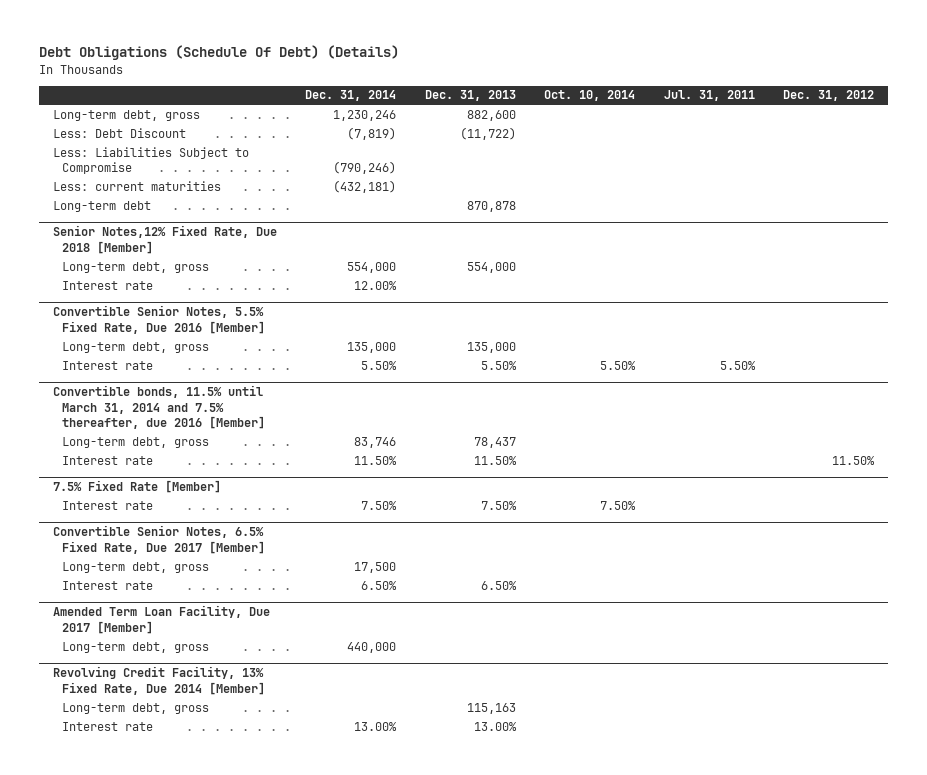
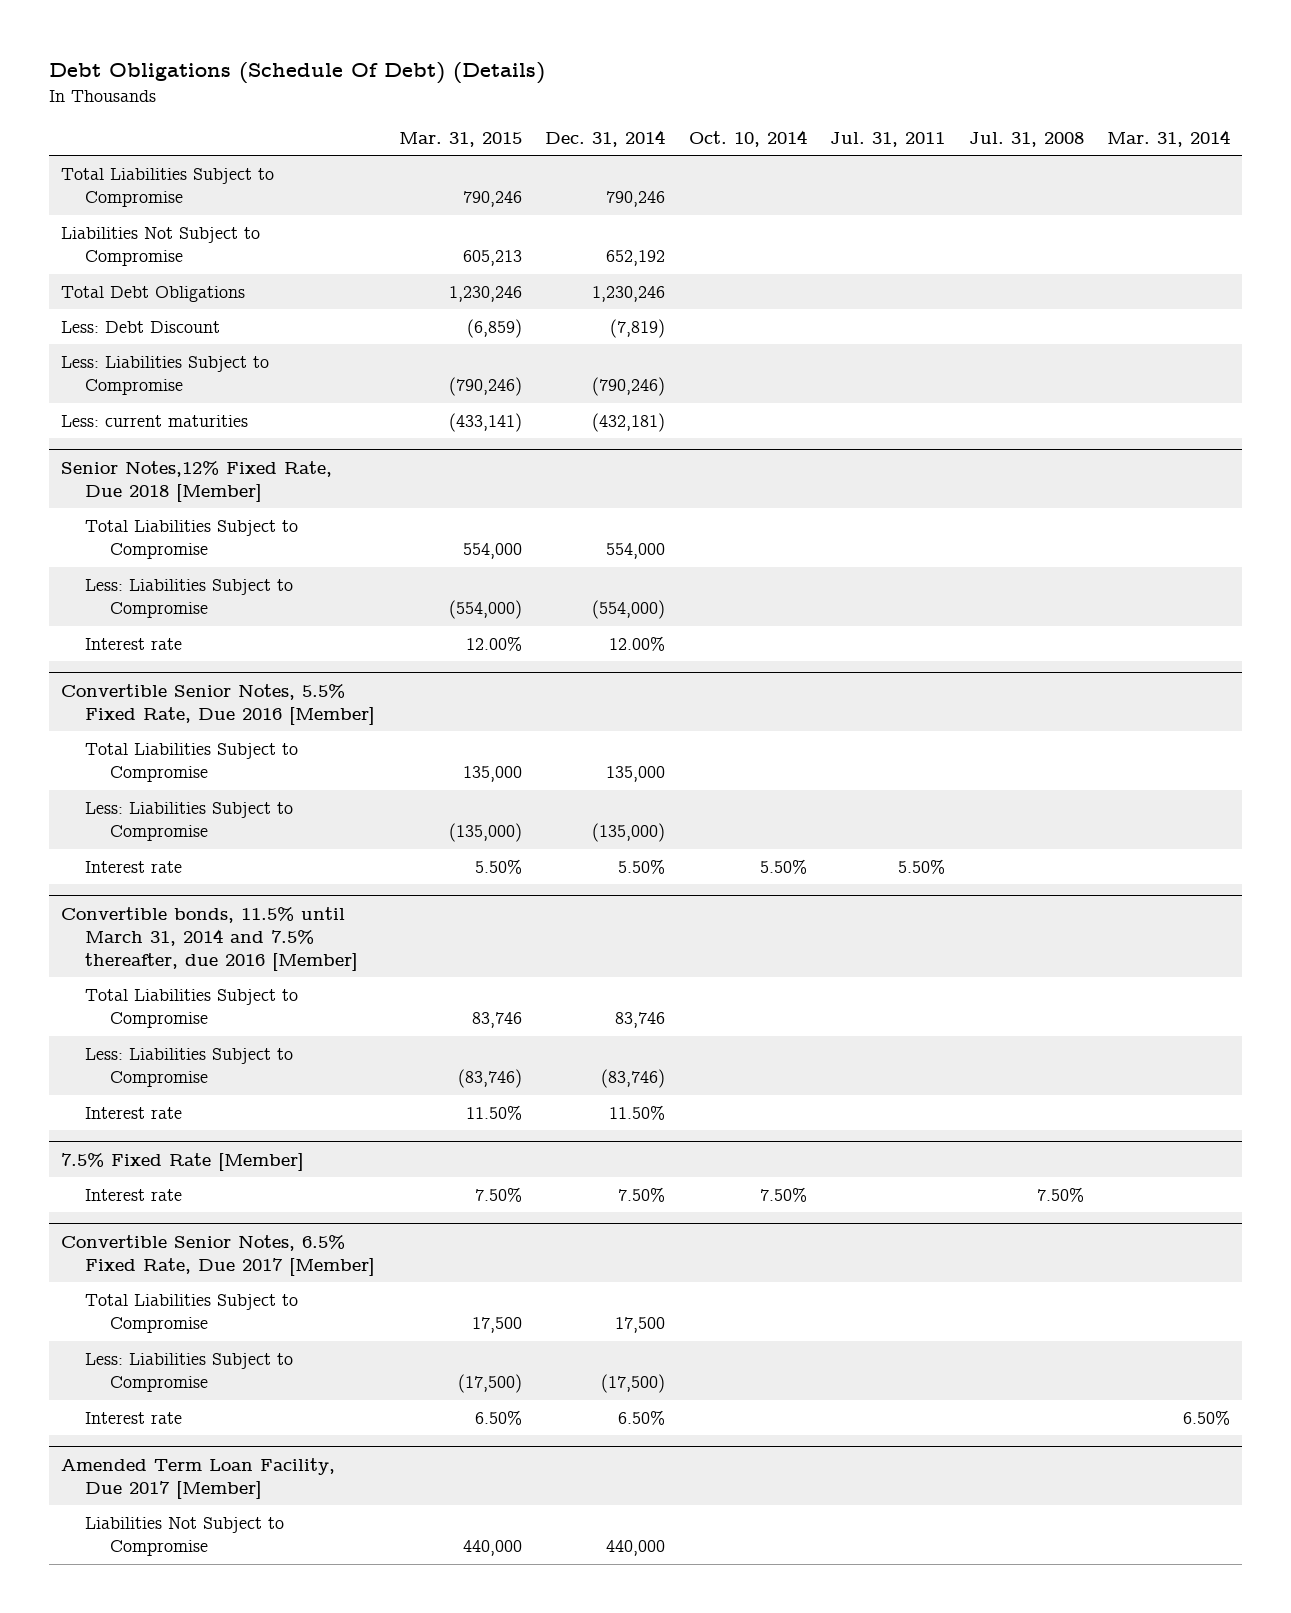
[424,90,516,102] Dec. 31, 2013 -> none
[783,90,875,102] Dec. 31, 2012 -> none
none -> [398,131,522,147] Mar. 31, 2015
none -> [968,131,1084,147] Jul. 31, 2008
none -> [1107,129,1231,147] Mar. 31, 2014
none -> [61,167,275,208] Total Liabilities Subject to Compromise
none -> [61,226,261,267] Liabilities Not Subject to Compromise
[53,109,201,121] Long-term debt, gross -> [61,285,246,302] Total Debt Obligations
[53,200,152,212] Long-term debt -> none
[62,261,210,273] Long-term debt, gross -> [85,519,299,560] Total Liabilities Subject to Compromise
none -> [85,578,294,619] Less: Liabilities Subject to Compromise
[62,341,210,353] Long-term debt, gross -> [85,742,299,783] Total Liabilities Subject to Compromise
none -> [85,801,294,842] Less: Liabilities Subject to Compromise
[62,436,210,448] Long-term debt, gross -> [85,988,299,1029] Total Liabilities Subject to Compromise
none -> [85,1047,294,1088] Less: Liabilities Subject to Compromise
[62,561,210,573] Long-term debt, gross -> [85,1293,299,1334] Total Liabilities Subject to Compromise
none -> [85,1352,294,1393] Less: Liabilities Subject to Compromise
[62,641,210,653] Long-term debt, gross -> none
[53,666,266,695] Revolving Credit Facility, 13% Fixed Rate, Due 2014 [Member] -> none
[62,702,210,714] Long-term debt, gross -> none
[62,721,154,731] Interest rate -> none
none -> [85,1516,285,1557] Liabilities Not Subject to Compromise

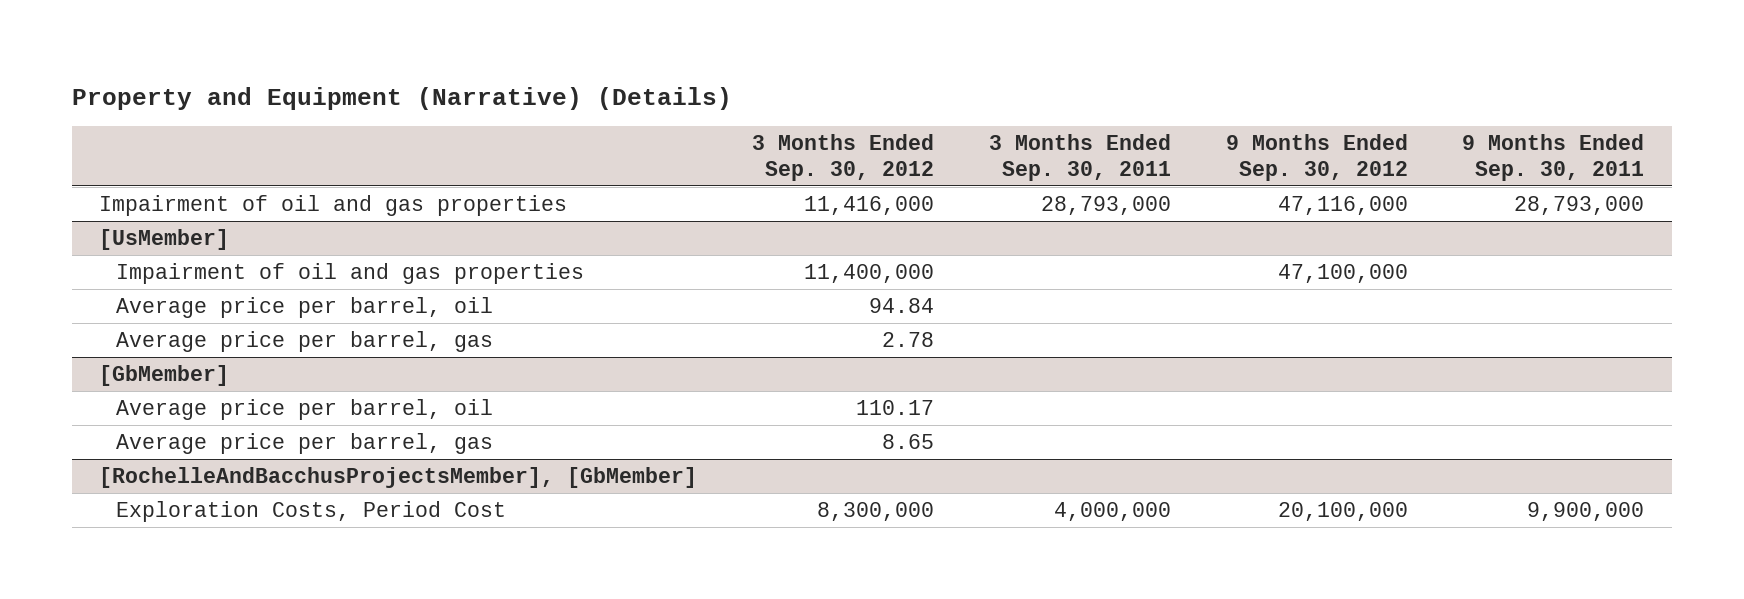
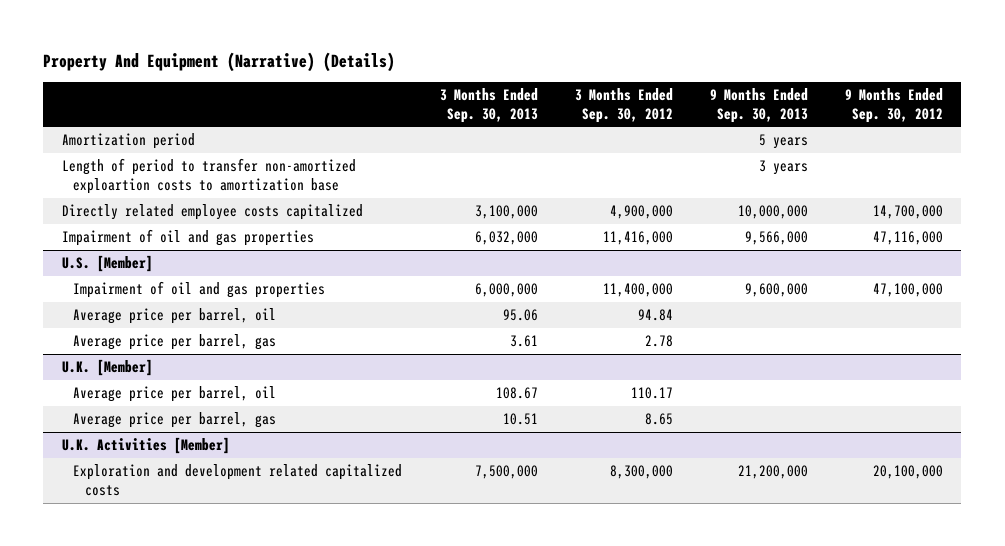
[71,86,732,110] Property and Equipment (Narrative) (Details) -> [43,51,396,72] Property And Equipment (Narrative) (Details)
[988,134,1171,181] 3 Months Ended Sep. 30, 2011 -> none
[1462,134,1645,181] 9 Months Ended Sep. 30, 2011 -> none
none -> [439,87,538,123] 3 Months Ended Sep. 30, 2013
none -> [709,87,808,123] 9 Months Ended Sep. 30, 2013
none -> [61,133,195,150] Amortization period
none -> [61,158,356,195] Length of period to transfer non-amortized exploartion costs to amortization base
none -> [61,204,363,221] Directly related employee costs capitalized
[99,229,230,251] [UsMember] -> none
none -> [61,255,153,273] U.S. [Member]
[99,365,230,387] [GbMember] -> none
none -> [61,359,153,377] U.K. [Member]
[99,467,698,489] [RochelleAndBacchusProjectsMember], [GbMember] -> none
none -> [61,437,230,455] U.K. Activities [Member]
[115,501,506,523] Exploration Costs, Period Cost -> [73,464,403,497] Exploration and development related capitalized costs

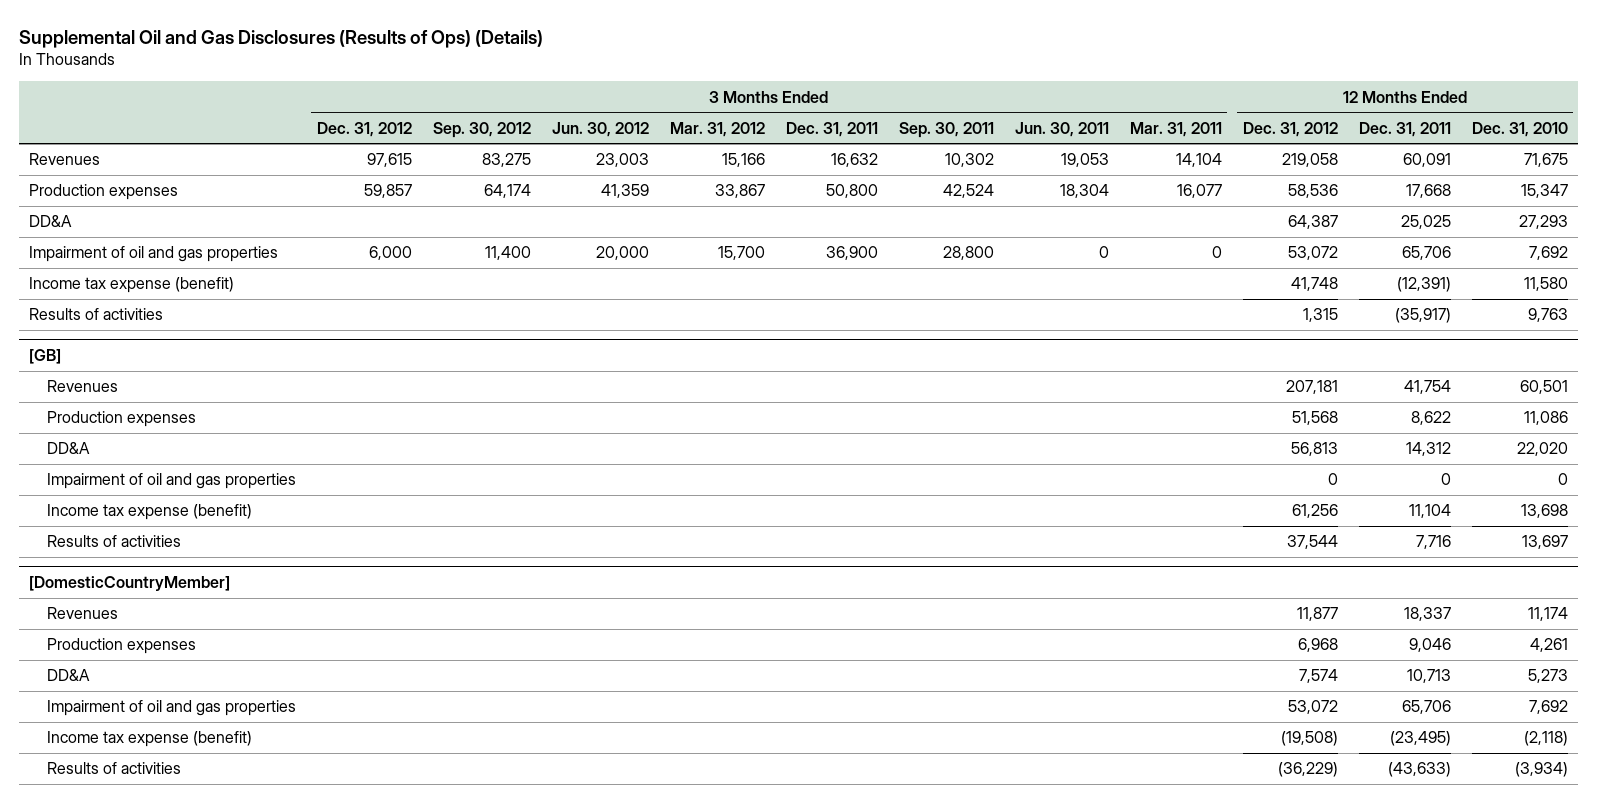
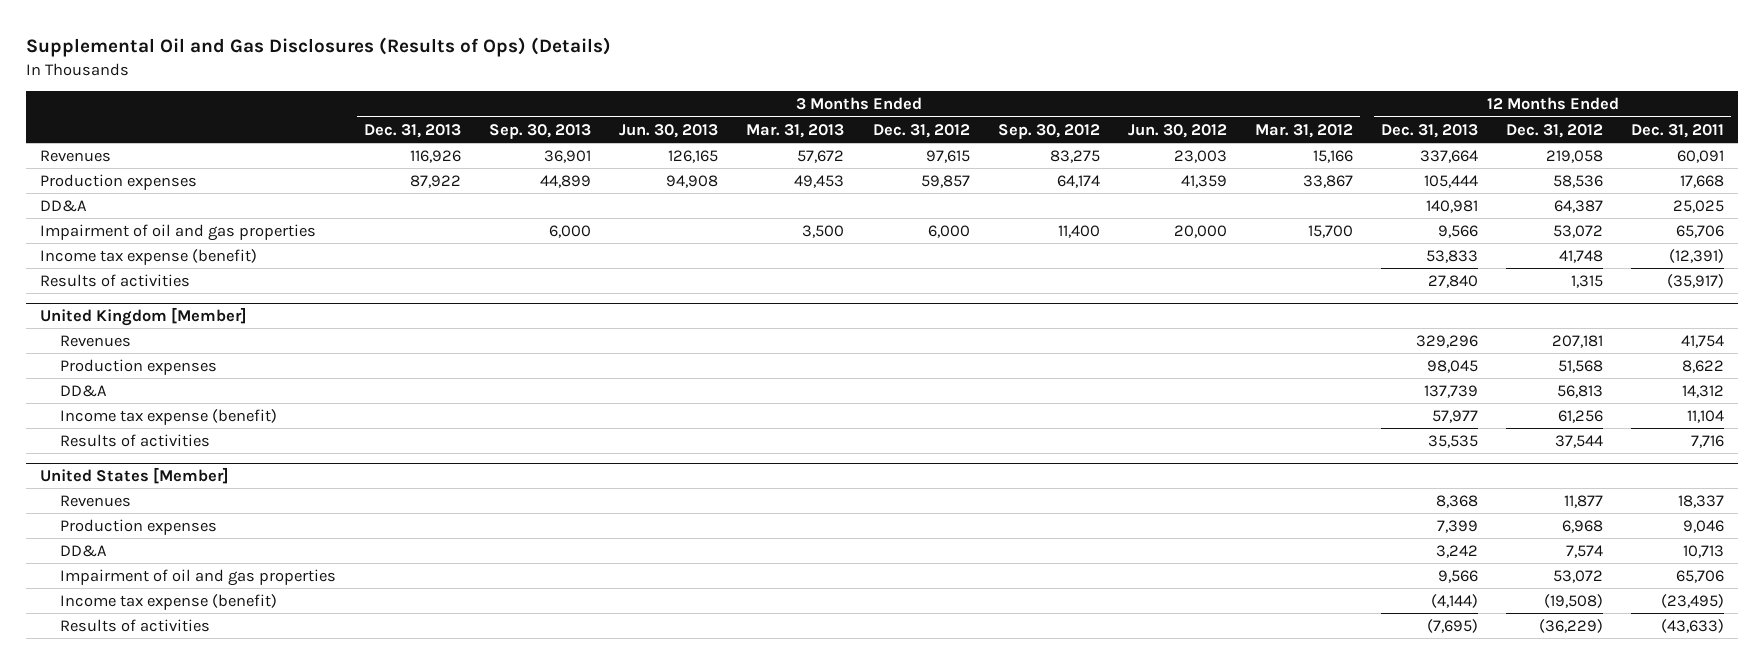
[785,121,878,137] Dec. 31, 2011 -> none
[898,121,994,138] Sep. 30, 2011 -> none
[1014,121,1109,137] Jun. 30, 2011 -> none
[1129,121,1222,137] Mar. 31, 2011 -> none
[1471,121,1568,137] Dec. 31, 2010 -> none
none -> [364,123,462,138] Dec. 31, 2013
none -> [489,123,592,139] Sep. 30, 2013
none -> [619,123,719,138] Jun. 30, 2013
none -> [746,123,845,138] Mar. 31, 2013
none -> [1381,123,1479,138] Dec. 31, 2013
[29,349,62,365] [GB] -> none
none -> [40,306,248,326] United Kingdom [Member]
[46,473,296,490] Impairment of oil and gas properties -> none
[29,576,231,592] [DomesticCountryMember] -> none
none -> [40,466,230,484] United States [Member]

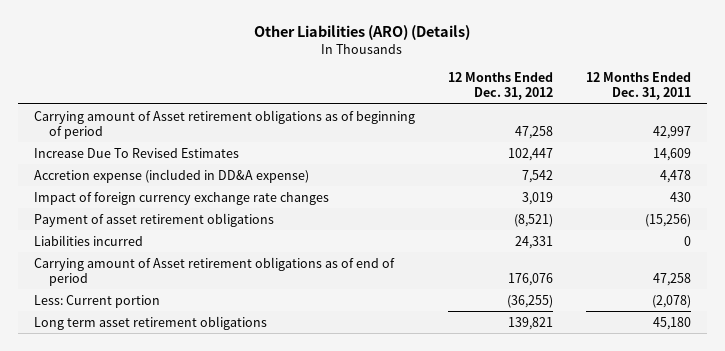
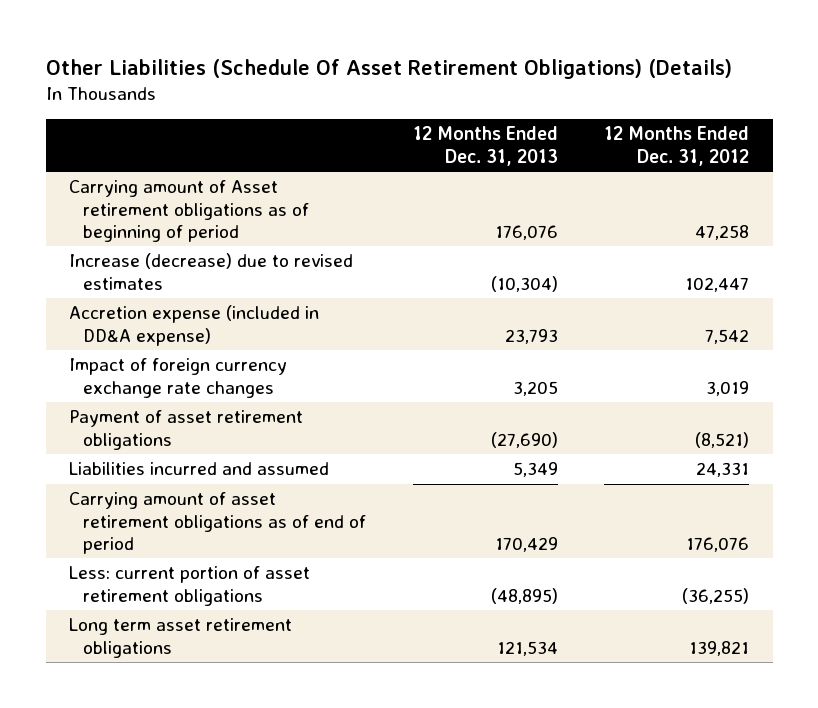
[254,25,471,41] Other Liabilities (ARO) (Details) -> [45,59,732,80] Other Liabilities (Schedule Of Asset Retirement Obligations) (Details)
[585,72,691,101] 12 Months Ended Dec. 31, 2011 -> none
none -> [412,126,558,166] 12 Months Ended Dec. 31, 2013
[34,147,240,158] Increase Due To Revised Estimates -> [69,253,354,290] Increase (decrease) due to revised estimates
[34,234,144,246] Liabilities incurred -> [69,462,330,476] Liabilities incurred and assumed
[34,256,396,286] Carrying amount of Asset retirement obligations as of end of period -> [69,492,367,554] Carrying amount of asset retirement obligations as of end of period
[34,294,161,308] Less: Current portion -> [69,566,311,606] Less: current portion of asset retirement obligations

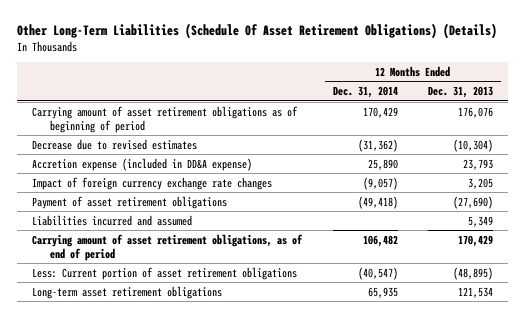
[45,59,732,80] Other Liabilities (Schedule Of Asset Retirement Obligations) (Details) -> [16,22,497,39] Other Long-Term Liabilities (Schedule Of Asset Retirement Obligations) (Details)
[604,126,750,166] 12 Months Ended Dec. 31, 2012 -> none
none -> [332,86,398,99] Dec. 31, 2014
[69,180,310,242] Carrying amount of Asset retirement obligations as of beginning of period -> [32,105,299,133] Carrying amount of asset retirement obligations as of beginning of period
[69,253,354,290] Increase (decrease) due to revised estimates -> [32,138,198,150] Decrease due to revised estimates
[69,492,367,554] Carrying amount of asset retirement obligations as of end of period -> [32,233,304,261] Carrying amount of asset retirement obligations, as of end of period
[69,566,311,606] Less: current portion of asset retirement obligations -> [32,266,298,280] Less: Current portion of asset retirement obligations
[69,618,293,658] Long term asset retirement obligations -> [32,285,223,299] Long-term asset retirement obligations

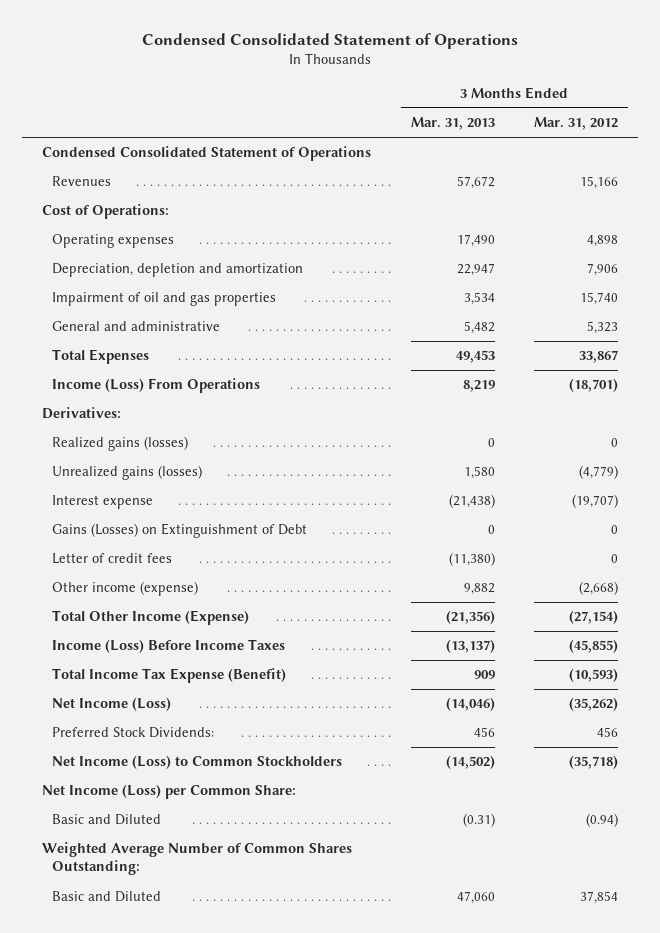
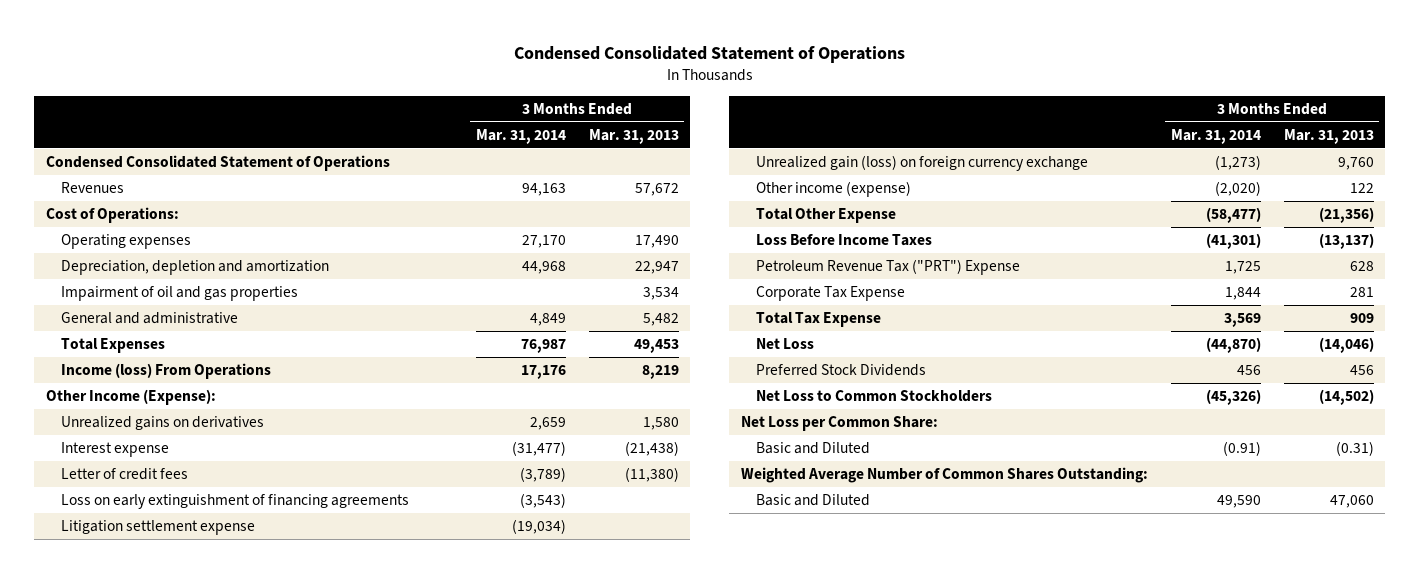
[534,117,619,131] Mar. 31, 2012 -> none
none -> [475,129,566,145] Mar. 31, 2014
[42,407,122,420] Derivatives: -> none
[52,436,189,452] Realized gains (losses) -> none
[52,378,261,394] Income (Loss) From Operations -> [60,363,271,380] Income (loss) From Operations
none -> [45,389,216,406] Other Income (Expense):
[52,465,203,481] Unrealized gains (losses) -> [60,416,264,431] Unrealized gains on derivatives
[52,523,308,539] Gains (Losses) on Extinguishment of Debt -> none
none -> [60,494,409,510] Loss on early extinguishment of financing agreements
none -> [60,520,255,536] Litigation settlement expense
none -> [755,155,1088,172] Unrealized gain (loss) on foreign currency exchange
[463,583,495,596] 9,882 -> [1349,183,1374,194] 122
[52,610,250,626] Total Other Income (Expense) -> [755,208,896,224] Total Other Expense
[52,639,286,654] Income (Loss) Before Income Taxes -> [755,234,932,247] Loss Before Income Taxes
none -> [755,259,1020,276] Petroleum Revenue Tax ("PRT") Expense
none -> [755,286,905,302] Corporate Tax Expense
[52,668,287,684] Total Income Tax Expense (Benefit) -> [755,312,881,328] Total Tax Expense
[52,697,172,712] Net Income (Loss) -> [755,338,814,350] Net Loss
[52,727,215,739] Preferred Stock Dividends: -> [755,364,926,377] Preferred Stock Dividends
[52,755,343,770] Net Income (Loss) to Common Stockholders -> [755,390,992,403] Net Loss to Common Stockholders
[42,784,297,800] Net Income (Loss) per Common Share: -> [740,416,938,432] Net Loss per Common Share:

